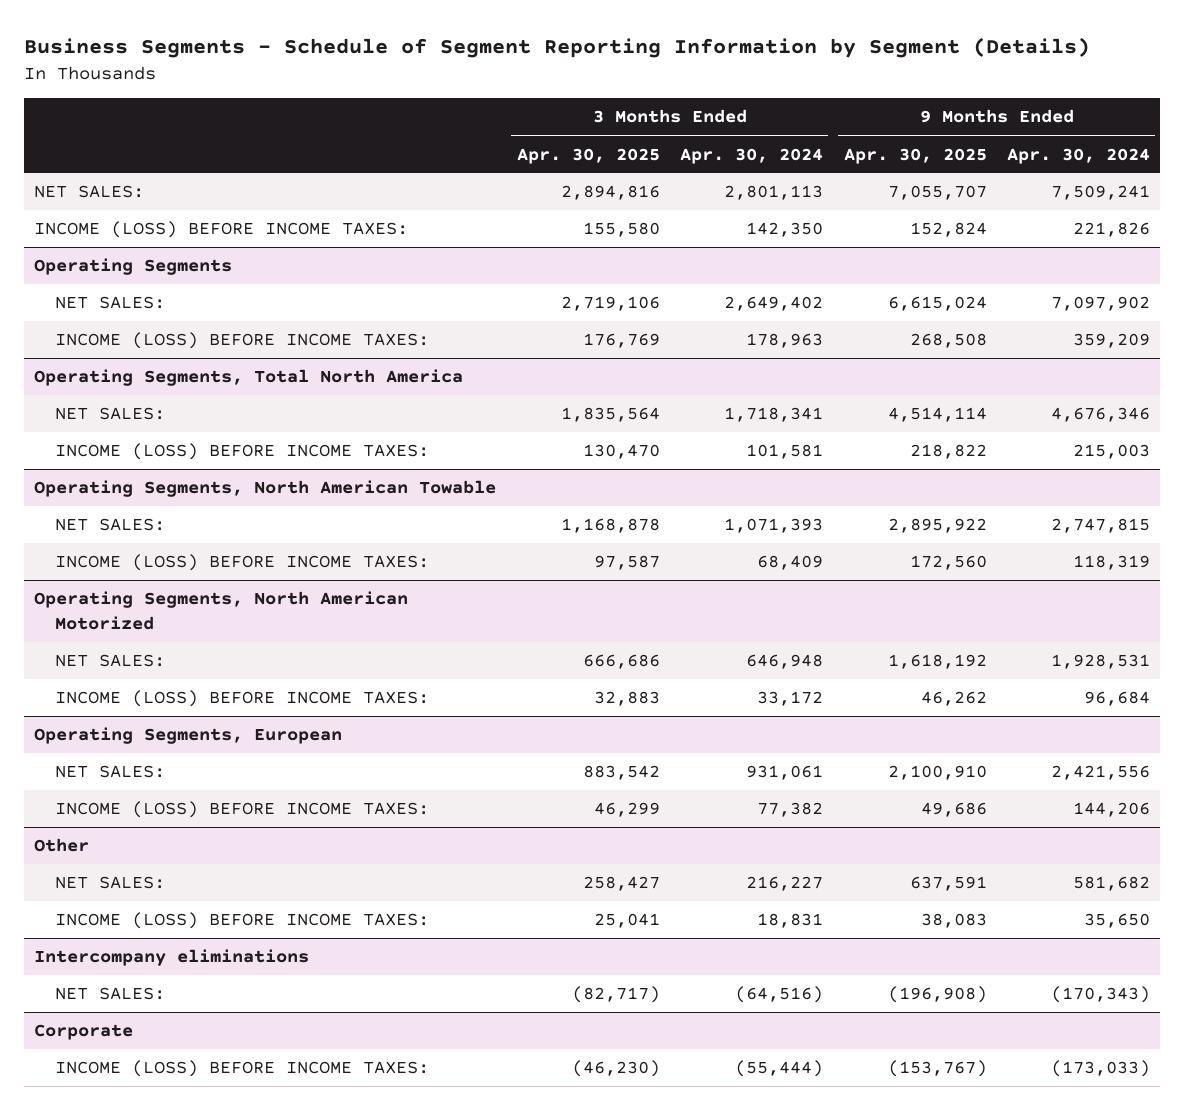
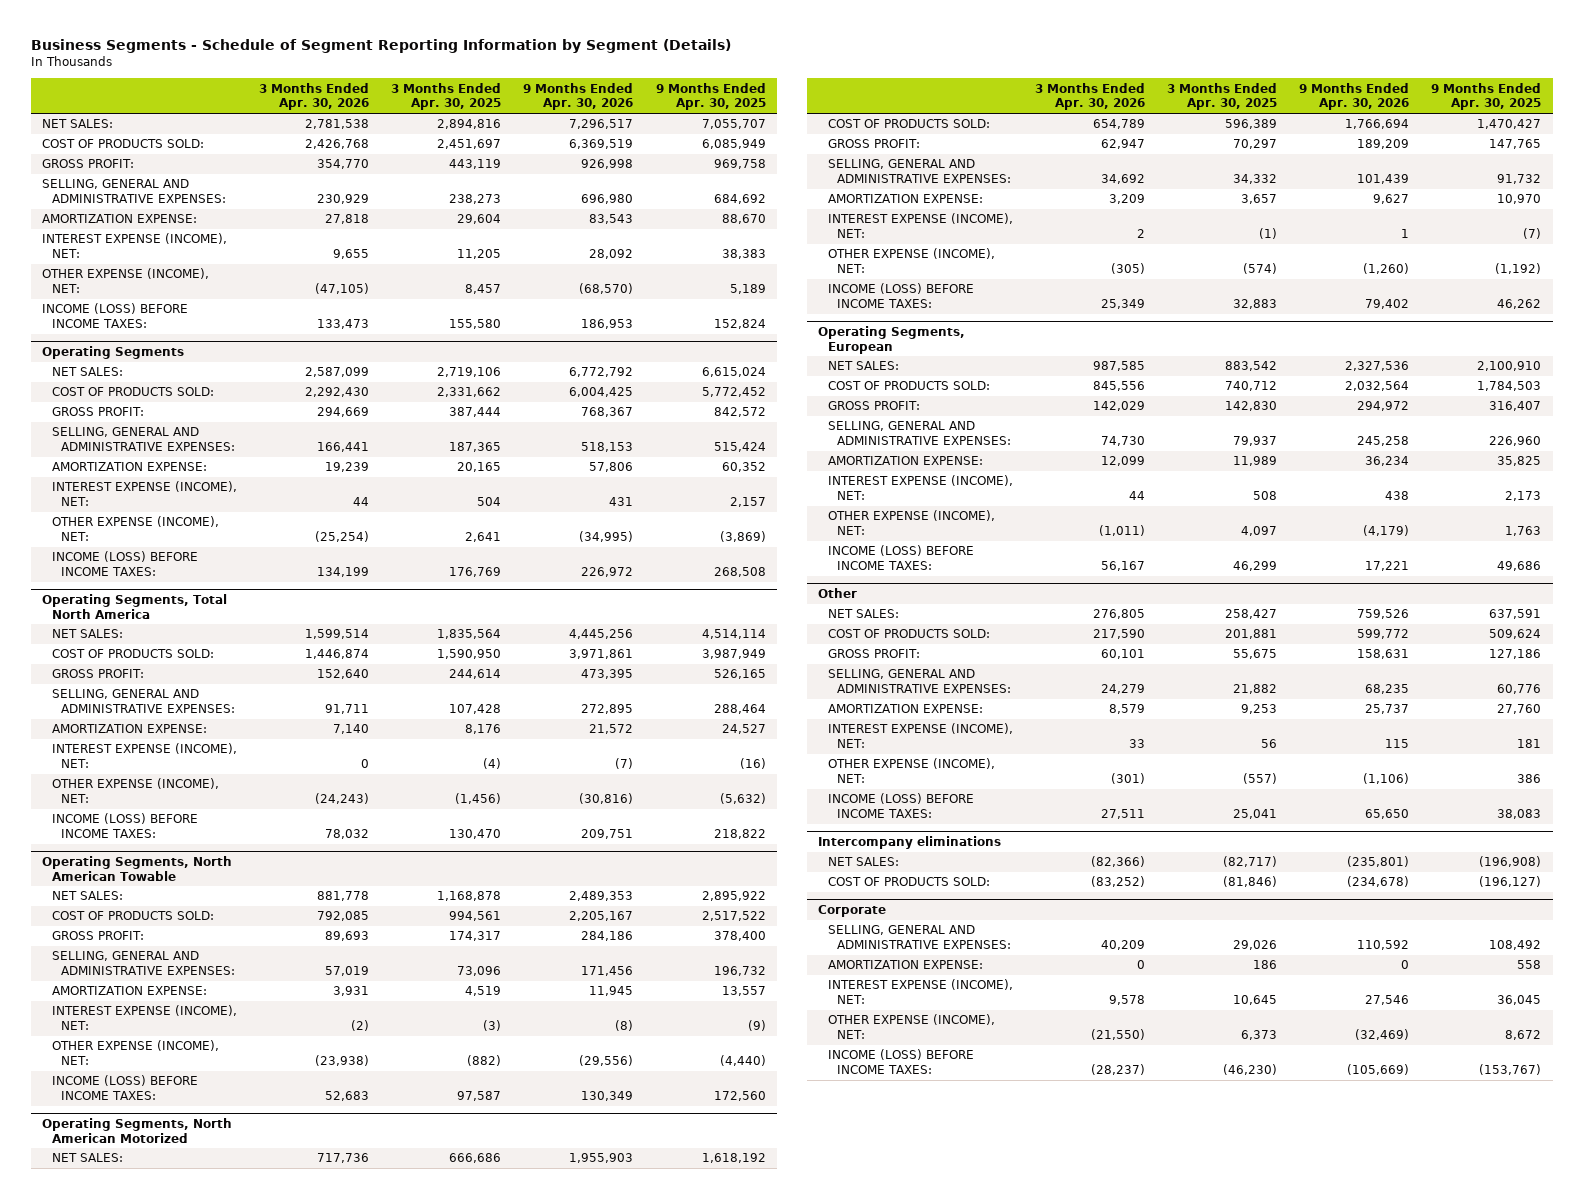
[680,147,824,164] Apr. 30, 2024 -> none
[1007,147,1151,164] Apr. 30, 2024 -> none
none -> [259,82,370,111] 3 Months Ended Apr. 30, 2026
none -> [523,82,634,111] 9 Months Ended Apr. 30, 2026
none -> [42,139,205,149] COST OF PRODUCTS SOLD:
none -> [42,159,135,169] GROSS PROFIT:
none -> [42,179,226,204] SELLING, GENERAL AND ADMINISTRATIVE EXPENSES:
none -> [42,214,198,224] AMORTIZATION EXPENSE:
none -> [42,233,228,259] INTEREST EXPENSE (INCOME), NET:
none -> [42,268,210,294] OTHER EXPENSE (INCOME), NET:
none -> [51,387,214,397] COST OF PRODUCTS SOLD:
none -> [51,407,144,417] GROSS PROFIT:
none -> [51,427,236,452] SELLING, GENERAL AND ADMINISTRATIVE EXPENSES:
none -> [51,462,207,472] AMORTIZATION EXPENSE:
none -> [51,481,237,507] INTEREST EXPENSE (INCOME), NET:
none -> [51,516,219,542] OTHER EXPENSE (INCOME), NET:
none -> [51,649,214,659] COST OF PRODUCTS SOLD:
none -> [51,669,144,679] GROSS PROFIT:
none -> [51,689,236,714] SELLING, GENERAL AND ADMINISTRATIVE EXPENSES:
none -> [51,724,207,734] AMORTIZATION EXPENSE:
none -> [51,743,237,769] INTEREST EXPENSE (INCOME), NET:
none -> [51,778,219,804] OTHER EXPENSE (INCOME), NET:
none -> [51,911,214,921] COST OF PRODUCTS SOLD:
none -> [51,931,144,941] GROSS PROFIT:
none -> [51,951,236,976] SELLING, GENERAL AND ADMINISTRATIVE EXPENSES:
none -> [51,986,207,996] AMORTIZATION EXPENSE:
none -> [51,1005,237,1031] INTEREST EXPENSE (INCOME), NET:
none -> [51,1040,219,1066] OTHER EXPENSE (INCOME), NET:
none -> [827,119,990,129] COST OF PRODUCTS SOLD:
none -> [827,139,920,149] GROSS PROFIT:
none -> [827,159,1012,184] SELLING, GENERAL AND ADMINISTRATIVE EXPENSES:
none -> [827,194,983,204] AMORTIZATION EXPENSE:
none -> [827,213,1013,239] INTEREST EXPENSE (INCOME), NET:
none -> [827,248,995,274] OTHER EXPENSE (INCOME), NET:
none -> [827,381,990,391] COST OF PRODUCTS SOLD:
none -> [827,401,920,411] GROSS PROFIT:
none -> [827,421,1012,446] SELLING, GENERAL AND ADMINISTRATIVE EXPENSES:
none -> [827,456,983,466] AMORTIZATION EXPENSE:
none -> [827,475,1013,501] INTEREST EXPENSE (INCOME), NET:
none -> [827,510,995,536] OTHER EXPENSE (INCOME), NET:
none -> [827,629,990,639] COST OF PRODUCTS SOLD:
none -> [827,649,920,659] GROSS PROFIT:
none -> [827,669,1012,694] SELLING, GENERAL AND ADMINISTRATIVE EXPENSES:
none -> [827,704,983,714] AMORTIZATION EXPENSE:
none -> [827,723,1013,749] INTEREST EXPENSE (INCOME), NET:
none -> [827,758,995,784] OTHER EXPENSE (INCOME), NET:
none -> [827,877,990,887] COST OF PRODUCTS SOLD:
none -> [827,925,1012,950] SELLING, GENERAL AND ADMINISTRATIVE EXPENSES:
none -> [827,960,983,970] AMORTIZATION EXPENSE:
none -> [827,979,1013,1005] INTEREST EXPENSE (INCOME), NET:
none -> [827,1014,995,1040] OTHER EXPENSE (INCOME), NET:

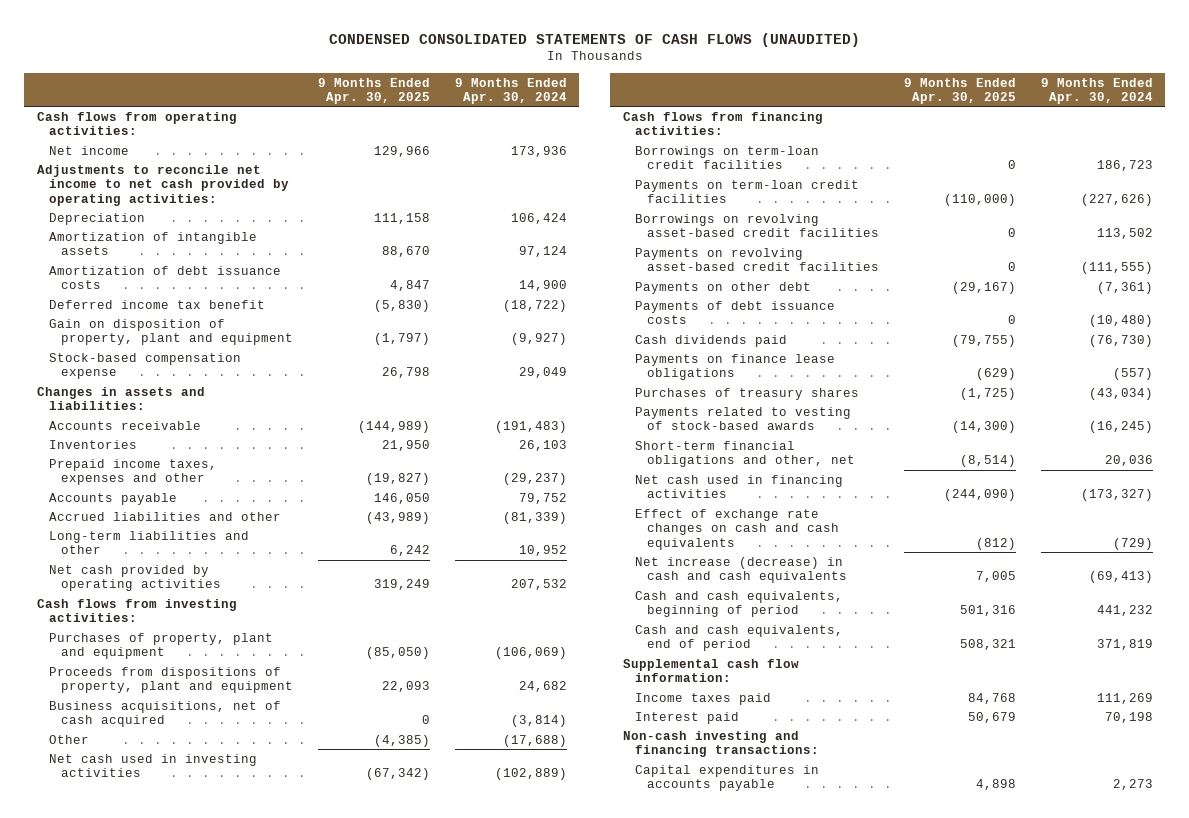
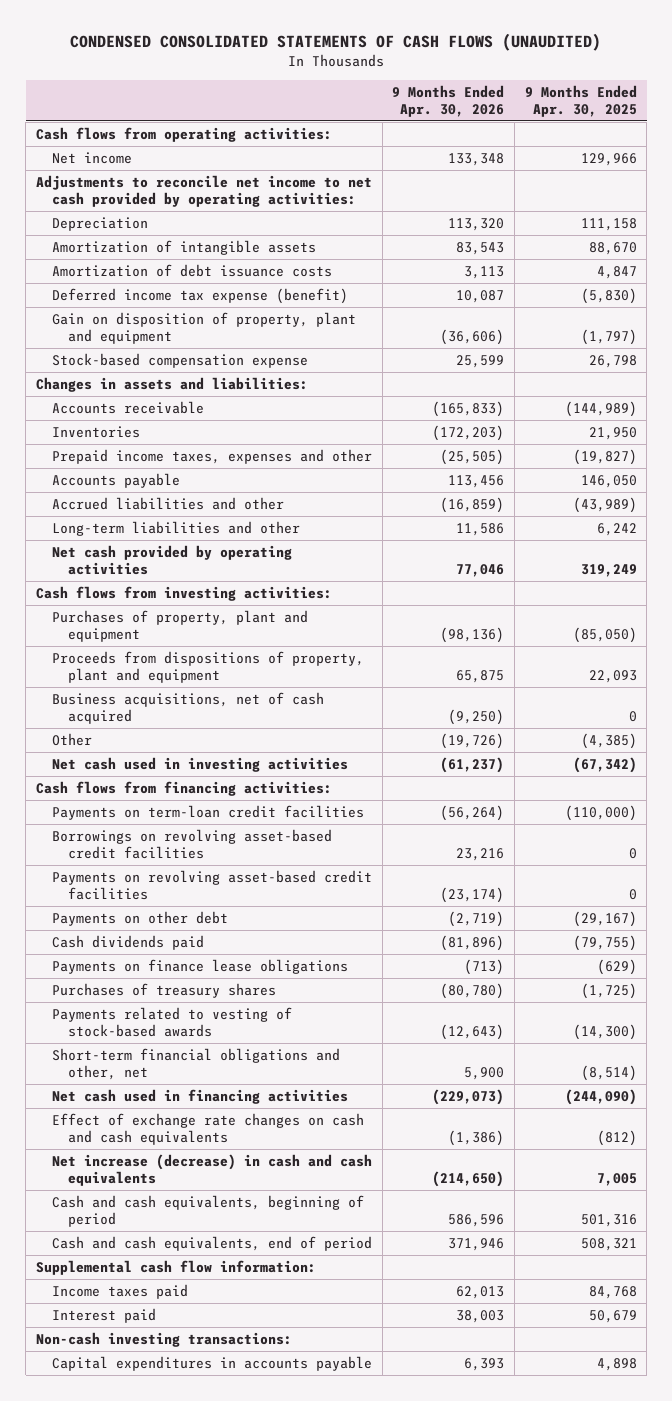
[454,77,567,105] 9 Months Ended Apr. 30, 2024 -> none
none -> [392,84,505,117] 9 Months Ended Apr. 30, 2026
[48,299,265,309] Deferred income tax benefit -> [52,287,349,304] Deferred income tax expense (benefit)
[634,145,819,170] Borrowings on term-loan credit facilities -> none
[634,300,835,325] Payments of debt issuance costs -> none
[622,730,819,758] Non-cash investing and financing transactions: -> [35,1331,292,1347] Non-cash investing transactions:

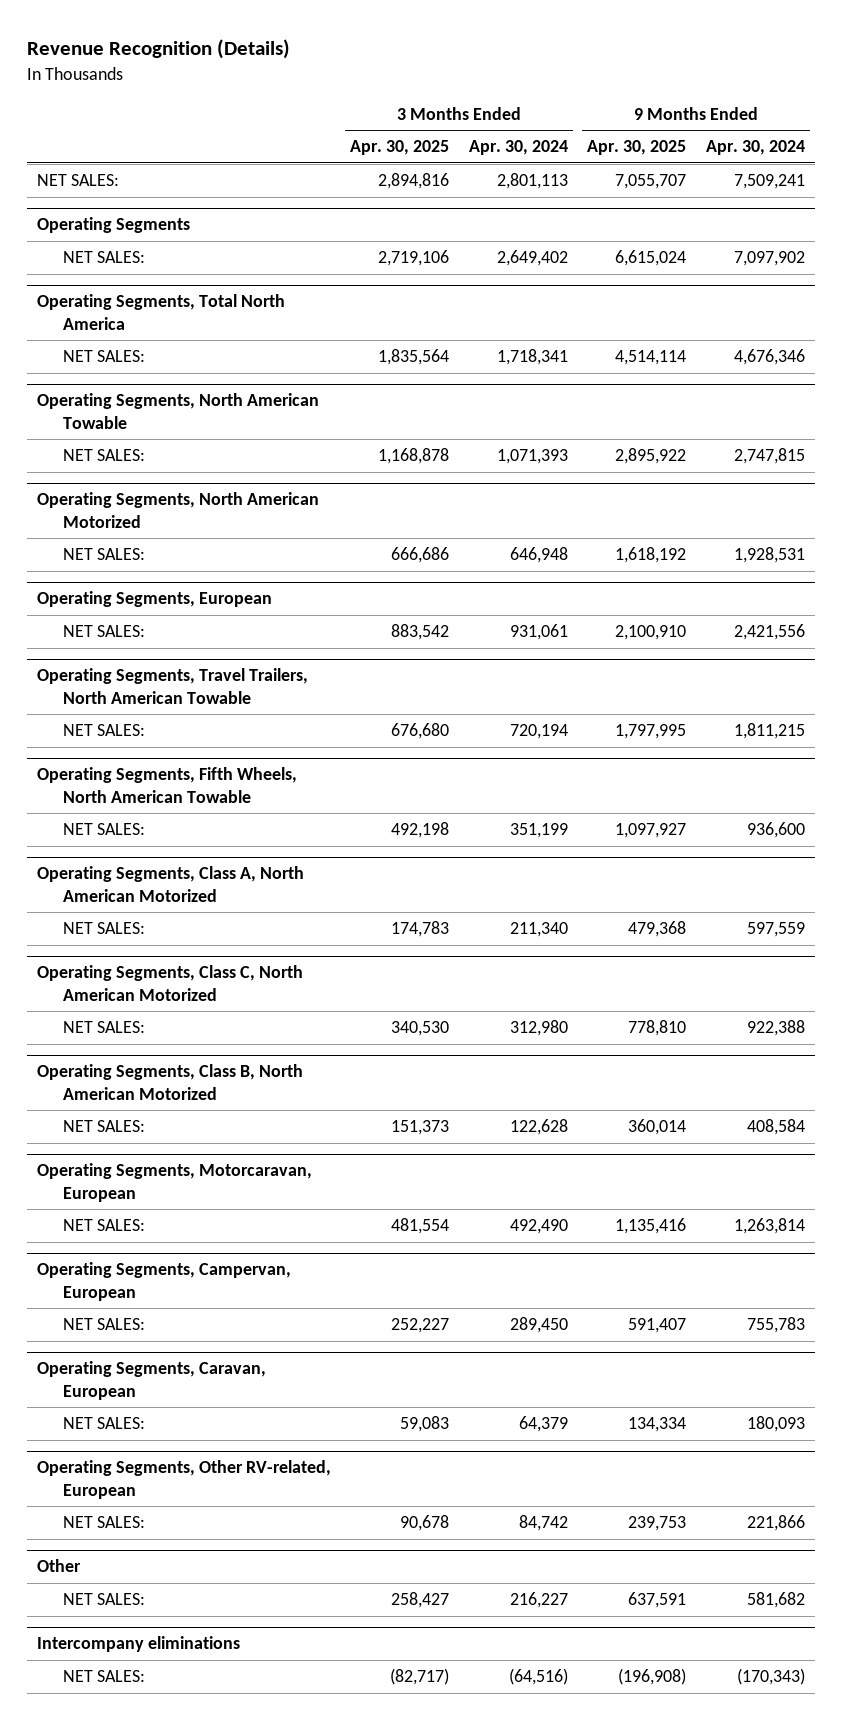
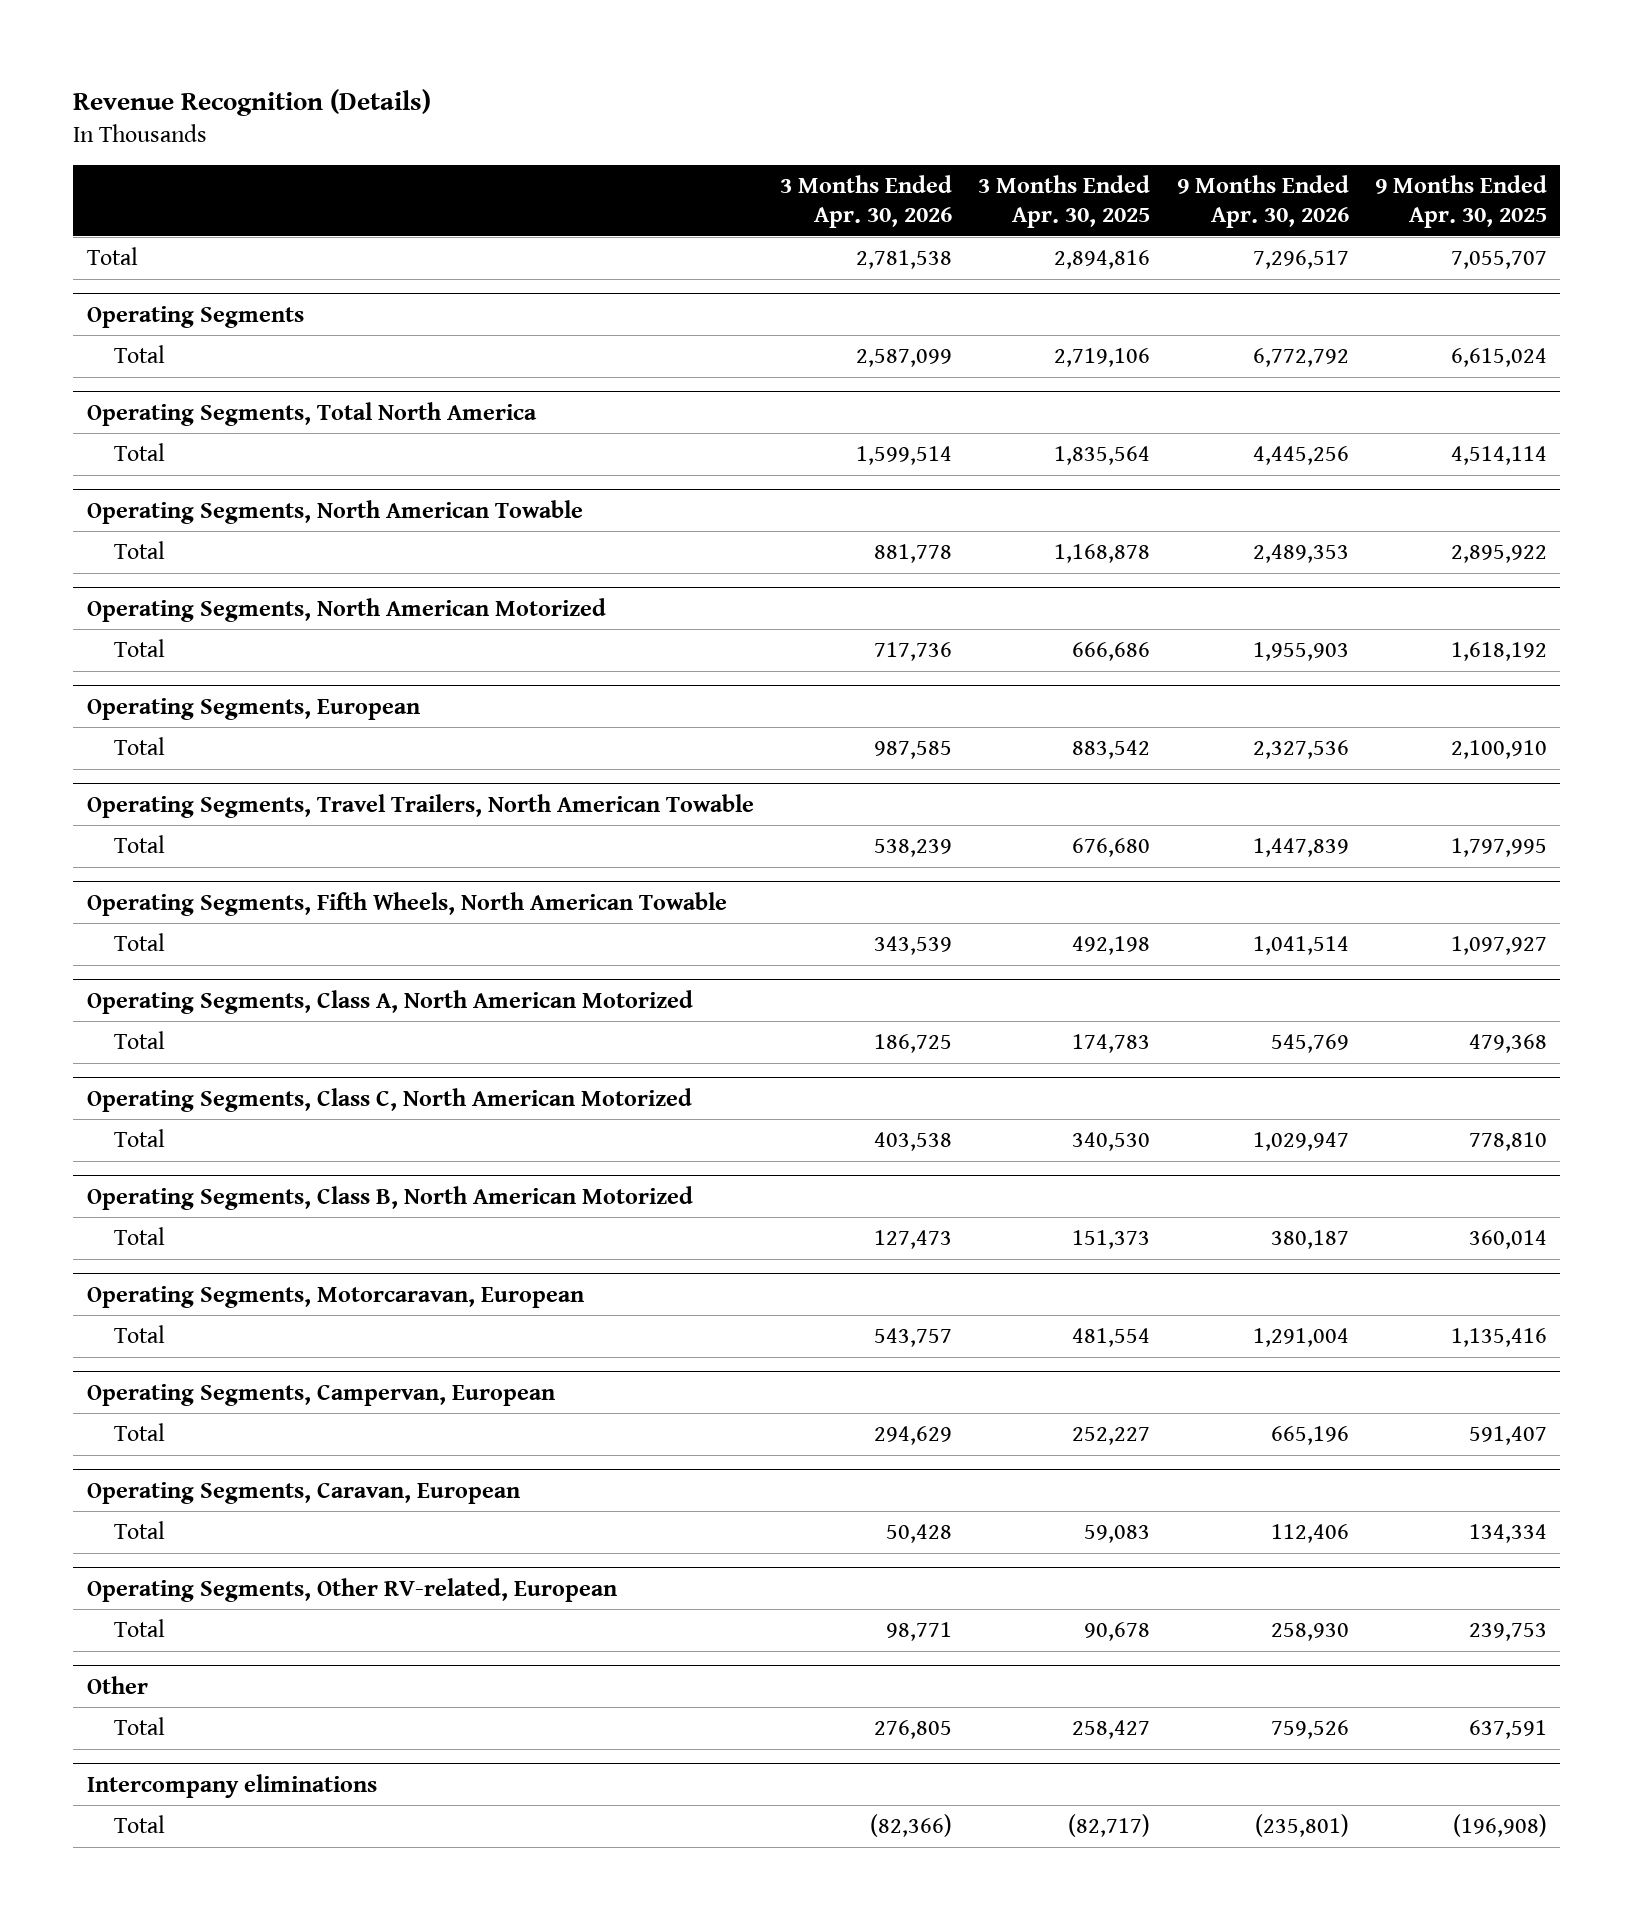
[468,140,568,156] Apr. 30, 2024 -> none
[705,140,805,156] Apr. 30, 2024 -> none
none -> [779,175,952,228] 3 Months Ended Apr. 30, 2026
none -> [1176,175,1349,228] 9 Months Ended Apr. 30, 2026
[36,174,119,187] NET SALES: -> [86,247,138,266] Total
[62,251,145,264] NET SALES: -> [114,345,166,364] Total
[62,350,145,363] NET SALES: -> [114,443,166,462] Total
[62,449,145,462] NET SALES: -> [114,541,166,560] Total
[62,548,145,561] NET SALES: -> [114,639,166,658] Total
[62,625,145,638] NET SALES: -> [114,737,166,756] Total
[62,724,145,737] NET SALES: -> [114,835,166,854] Total
[62,823,145,836] NET SALES: -> [114,933,166,952] Total
[62,922,145,935] NET SALES: -> [114,1031,166,1050] Total
[62,1021,145,1034] NET SALES: -> [114,1129,166,1148] Total
[62,1120,145,1133] NET SALES: -> [114,1227,166,1246] Total
[62,1219,145,1232] NET SALES: -> [114,1325,166,1344] Total
[62,1318,145,1331] NET SALES: -> [114,1423,166,1442] Total
[62,1417,145,1430] NET SALES: -> [114,1521,166,1540] Total
[62,1516,145,1529] NET SALES: -> [114,1619,166,1638] Total
[62,1593,145,1606] NET SALES: -> [114,1717,166,1736] Total
[62,1670,145,1683] NET SALES: -> [114,1815,166,1834] Total

